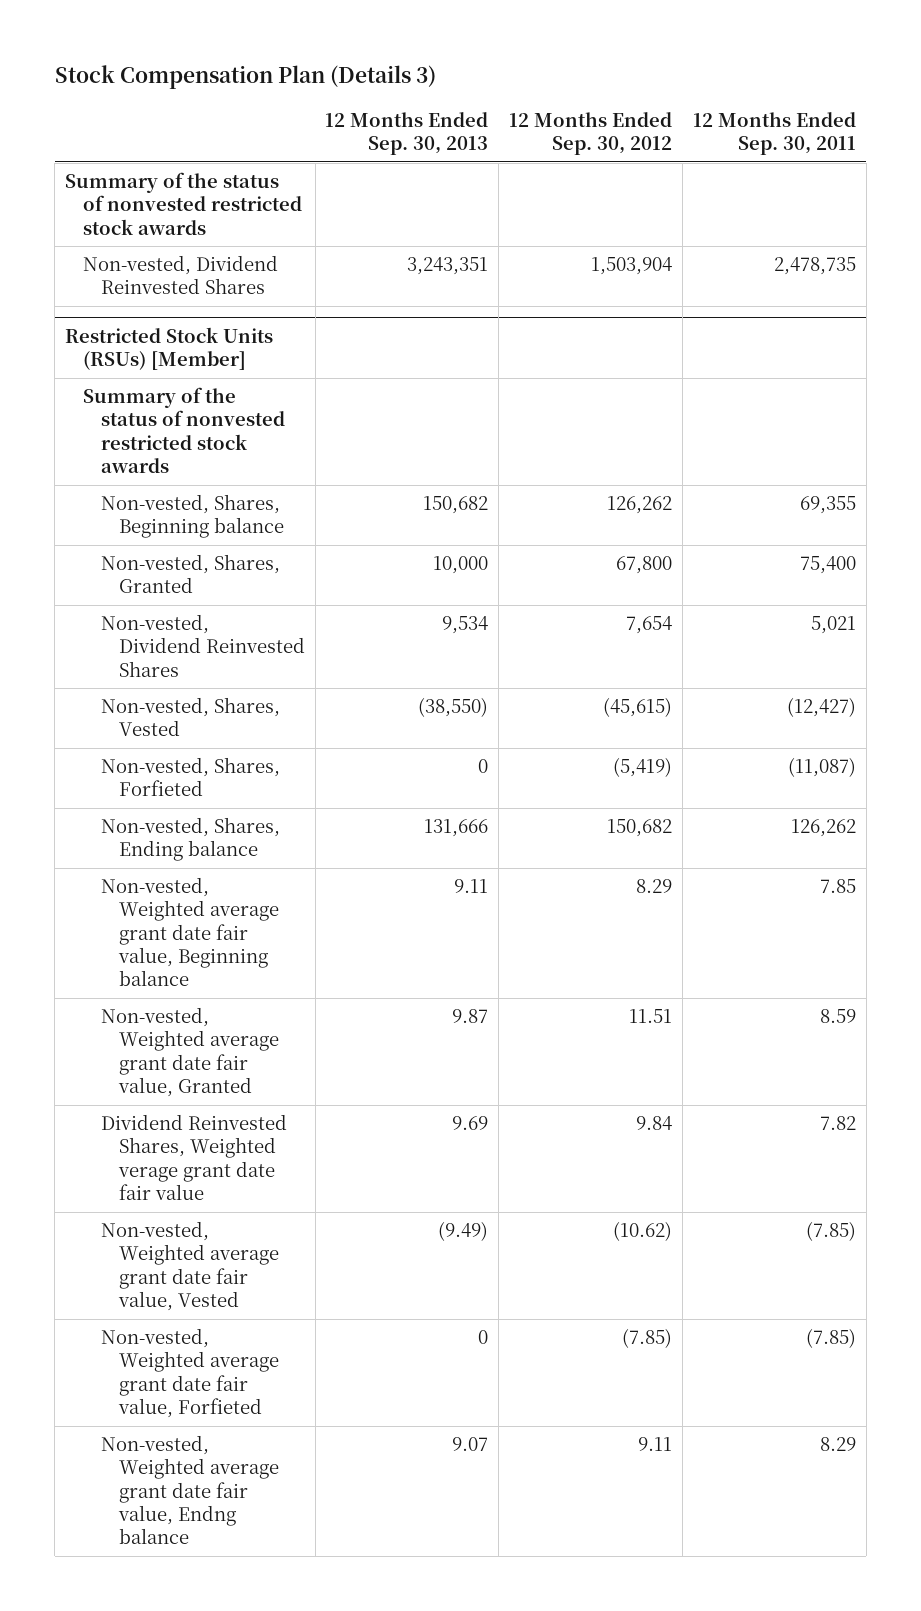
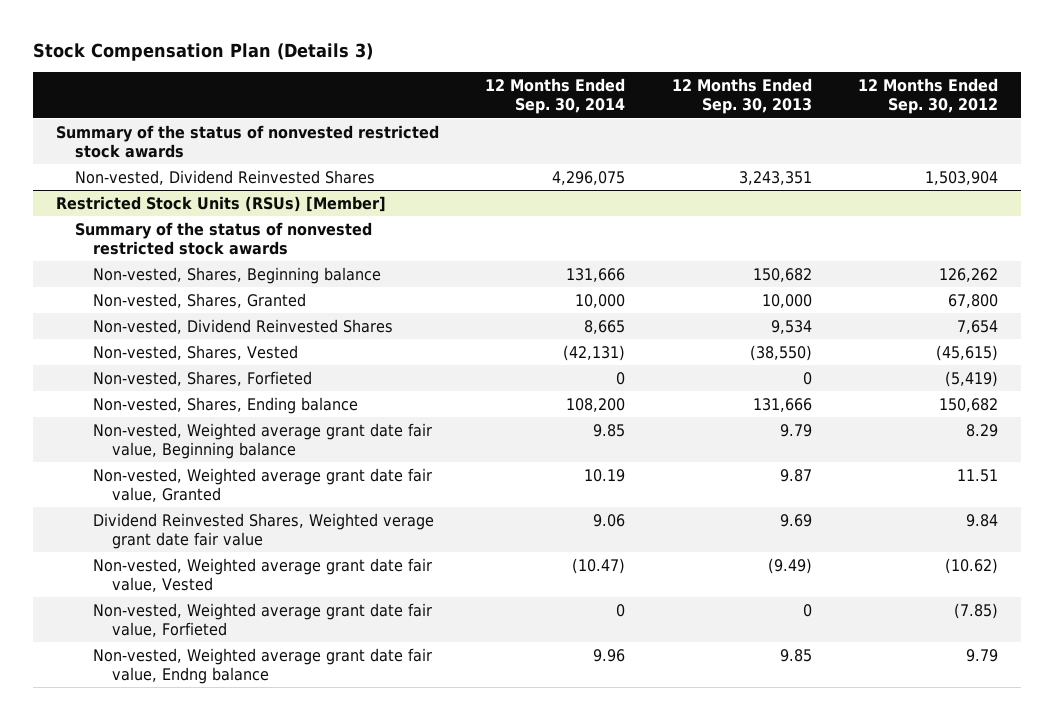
[692,111,856,156] 12 Months Ended Sep. 30, 2011 -> none
none -> [485,78,626,115] 12 Months Ended Sep. 30, 2014
[454,879,489,894] 9.11 -> [779,423,812,437] 9.79
[452,1437,489,1452] 9.07 -> [779,648,812,662] 9.85
[638,1437,673,1452] 9.11 -> [965,648,998,662] 9.79

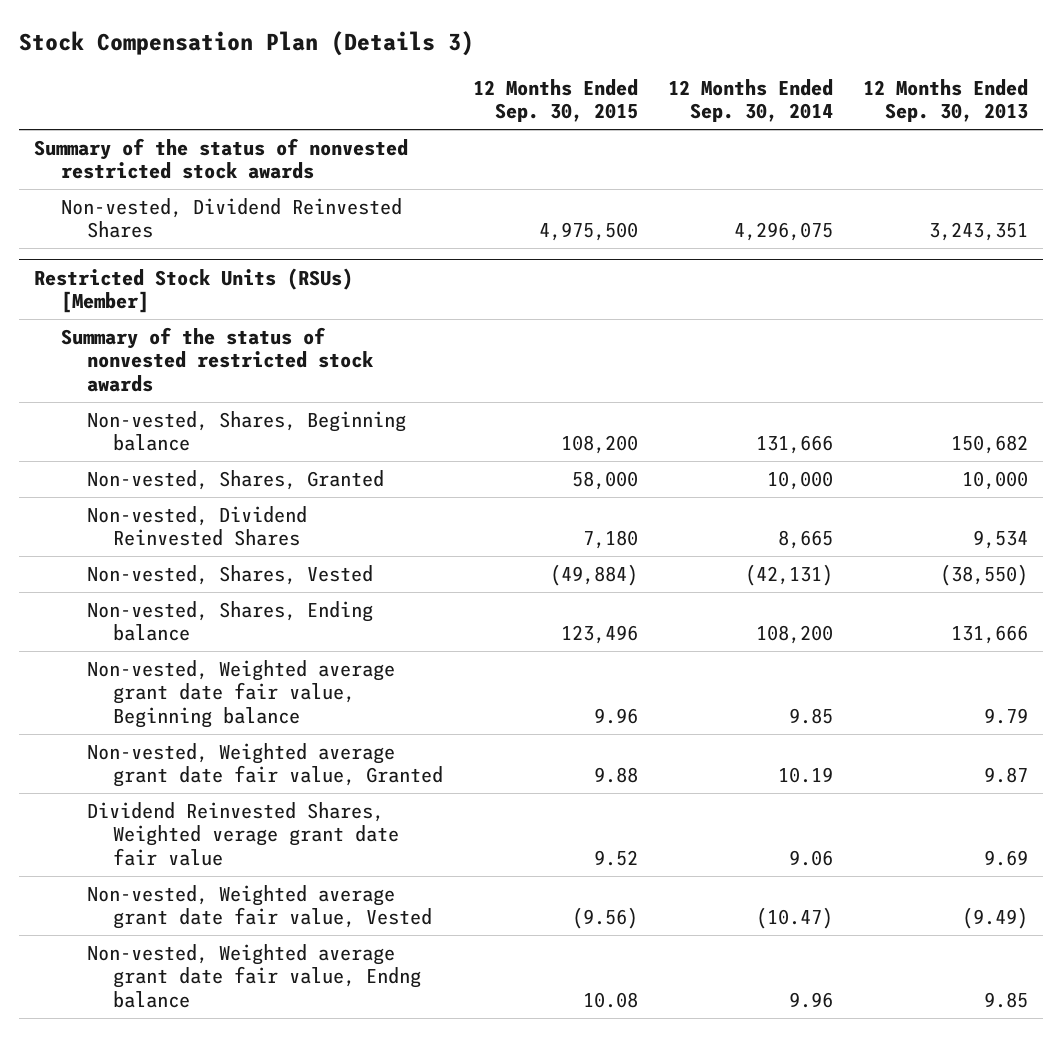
[857,78,998,115] 12 Months Ended Sep. 30, 2012 -> none
none -> [473,78,639,123] 12 Months Ended Sep. 30, 2015
[93,370,313,386] Non-vested, Shares, Forfieted -> none
[93,602,433,637] Non-vested, Weighted average grant date fair value, Forfieted -> none

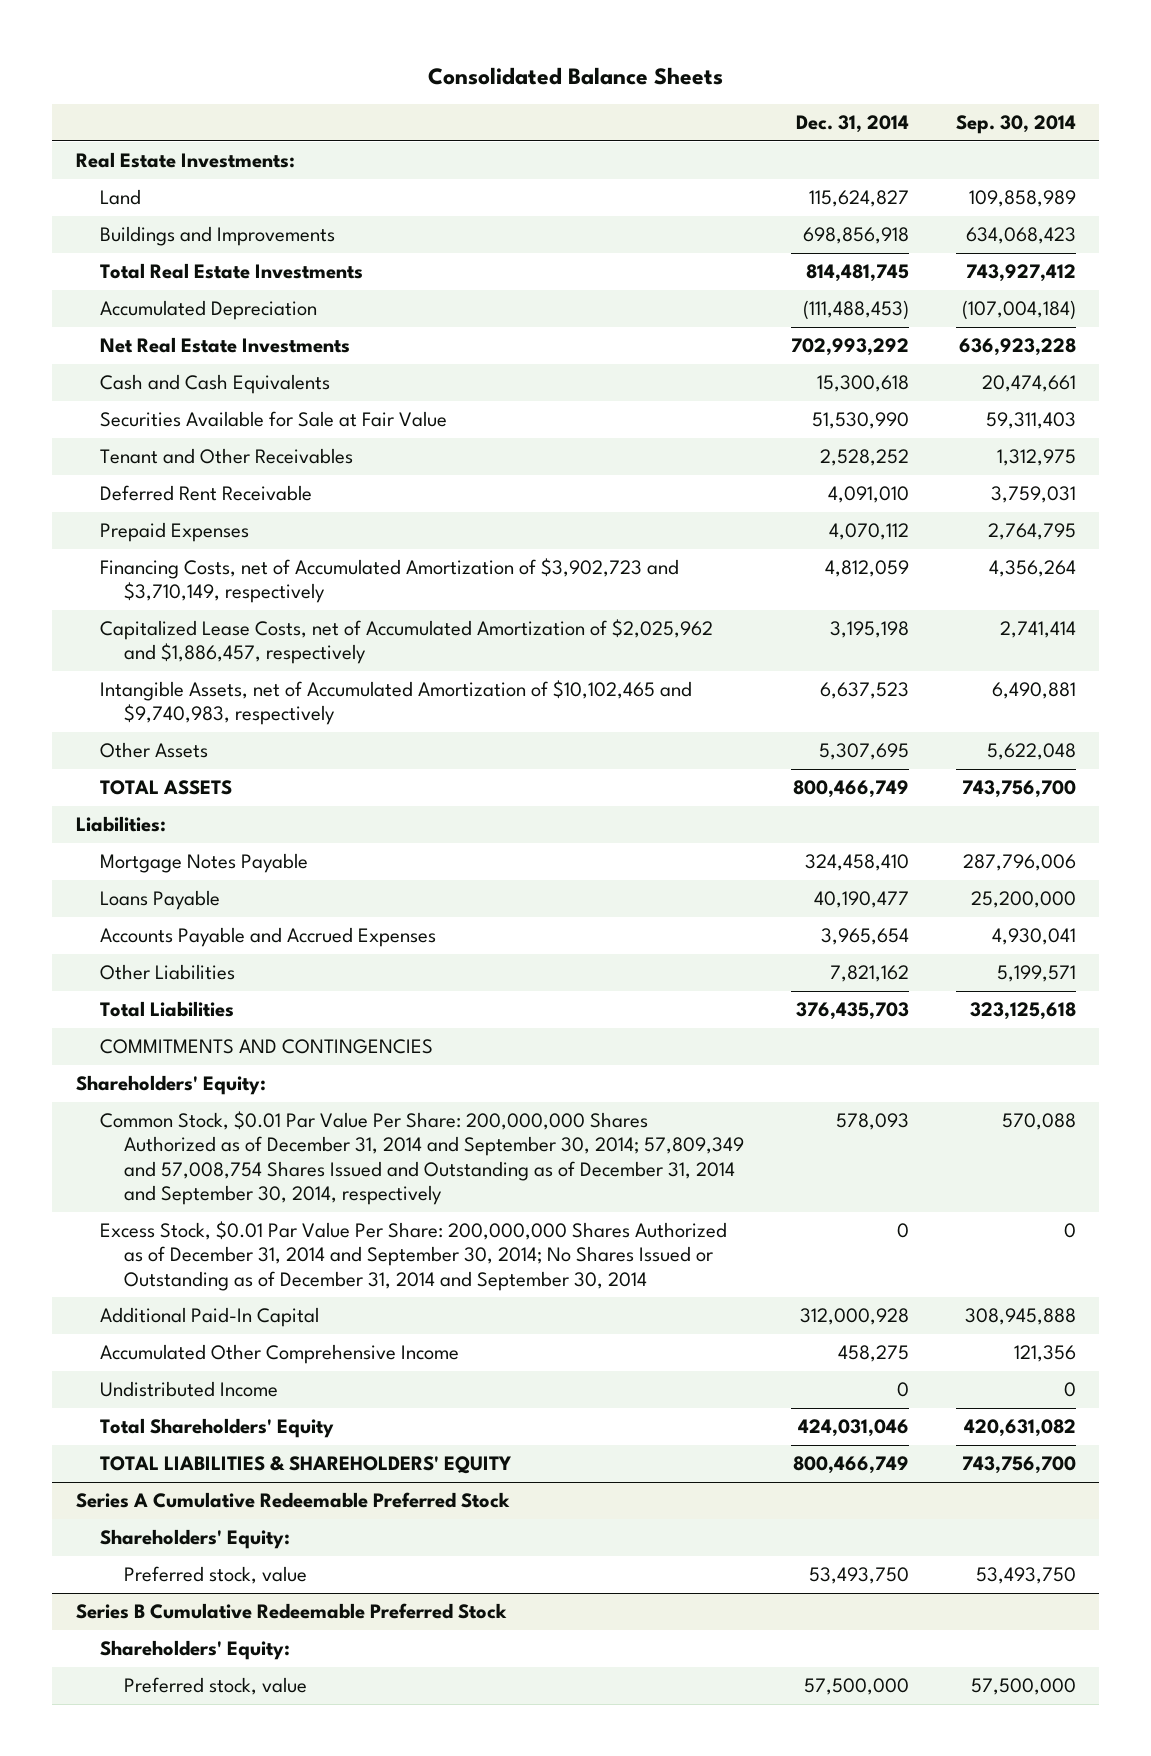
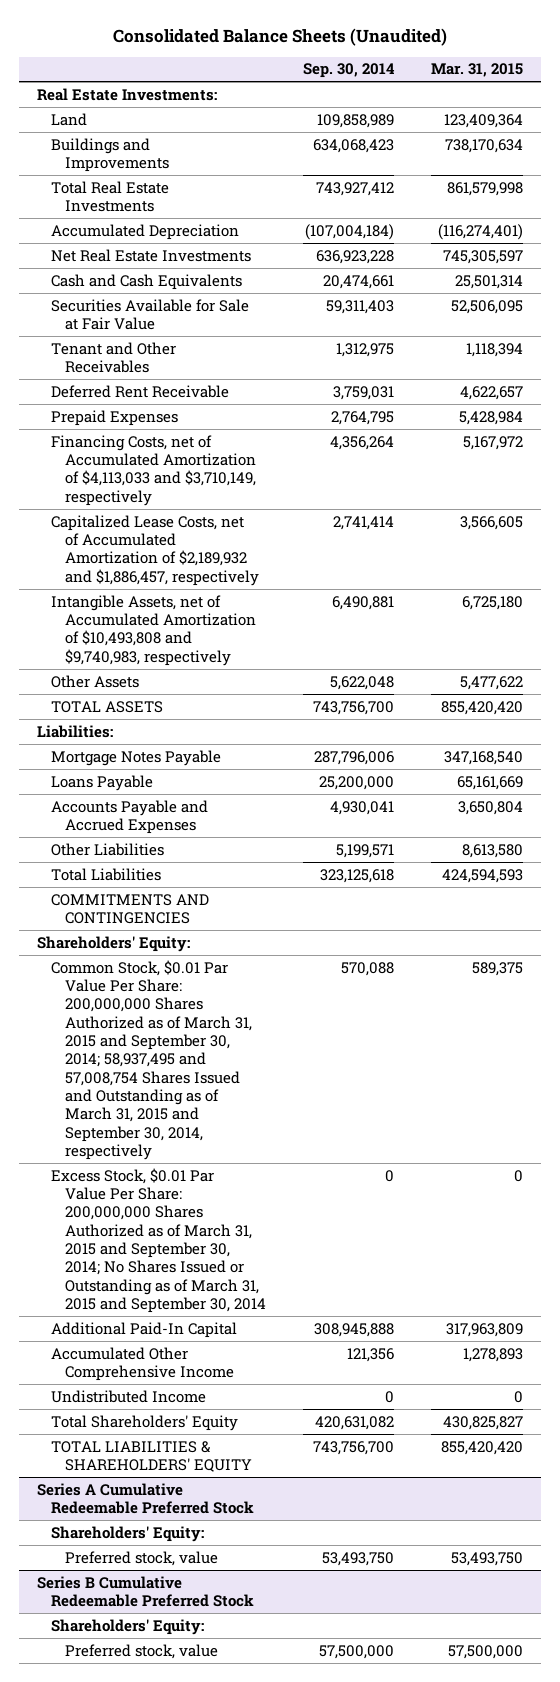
[427,66,723,85] Consolidated Balance Sheets -> [112,27,447,46] Consolidated Balance Sheets (Unaudited)
[796,115,910,134] Dec. 31, 2014 -> none
none -> [430,63,523,78] Mar. 31, 2015
[99,558,679,604] Financing Costs, net of Accumulated Amortization of $3,902,723 and $3,710,149, respectively -> [50,434,256,506] Financing Costs, net of Accumulated Amortization of $4,113,033 and $3,710,149, respectively
[99,619,713,665] Capitalized Lease Costs, net of Accumulated Amortization of $2,025,962 and $1,886,457, respectively -> [50,514,259,586] Capitalized Lease Costs, net of Accumulated Amortization of $2,189,932 and $1,886,457, respectively
[99,680,692,726] Intangible Assets, net of Accumulated Amortization of $10,102,465 and $9,740,983, respectively -> [50,594,256,666] Intangible Assets, net of Accumulated Amortization of $10,493,808 and $9,740,983, respectively
[99,1111,745,1206] Common Stock, $0.01 Par Value Per Share: 200,000,000 Shares Authorized as of December 31, 2014 and September 30, 2014; 57,809,349 and 57,008,754 Shares Issued and Outstanding as of December 31, 2014 and September 30, 2014, respectively -> [50,959,252,1160] Common Stock, $0.01 Par Value Per Share: 200,000,000 Shares Authorized as of March 31, 2015 and September 30, 2014; 58,937,495 and 57,008,754 Shares Issued and Outstanding as of March 31, 2015 and September 30, 2014, respectively
[99,1221,727,1291] Excess Stock, $0.01 Par Value Per Share: 200,000,000 Shares Authorized as of December 31, 2014 and September 30, 2014; No Shares Issued or Outstanding as of December 31, 2014 and September 30, 2014 -> [50,1167,266,1313] Excess Stock, $0.01 Par Value Per Share: 200,000,000 Shares Authorized as of March 31, 2015 and September 30, 2014; No Shares Issued or Outstanding as of March 31, 2015 and September 30, 2014

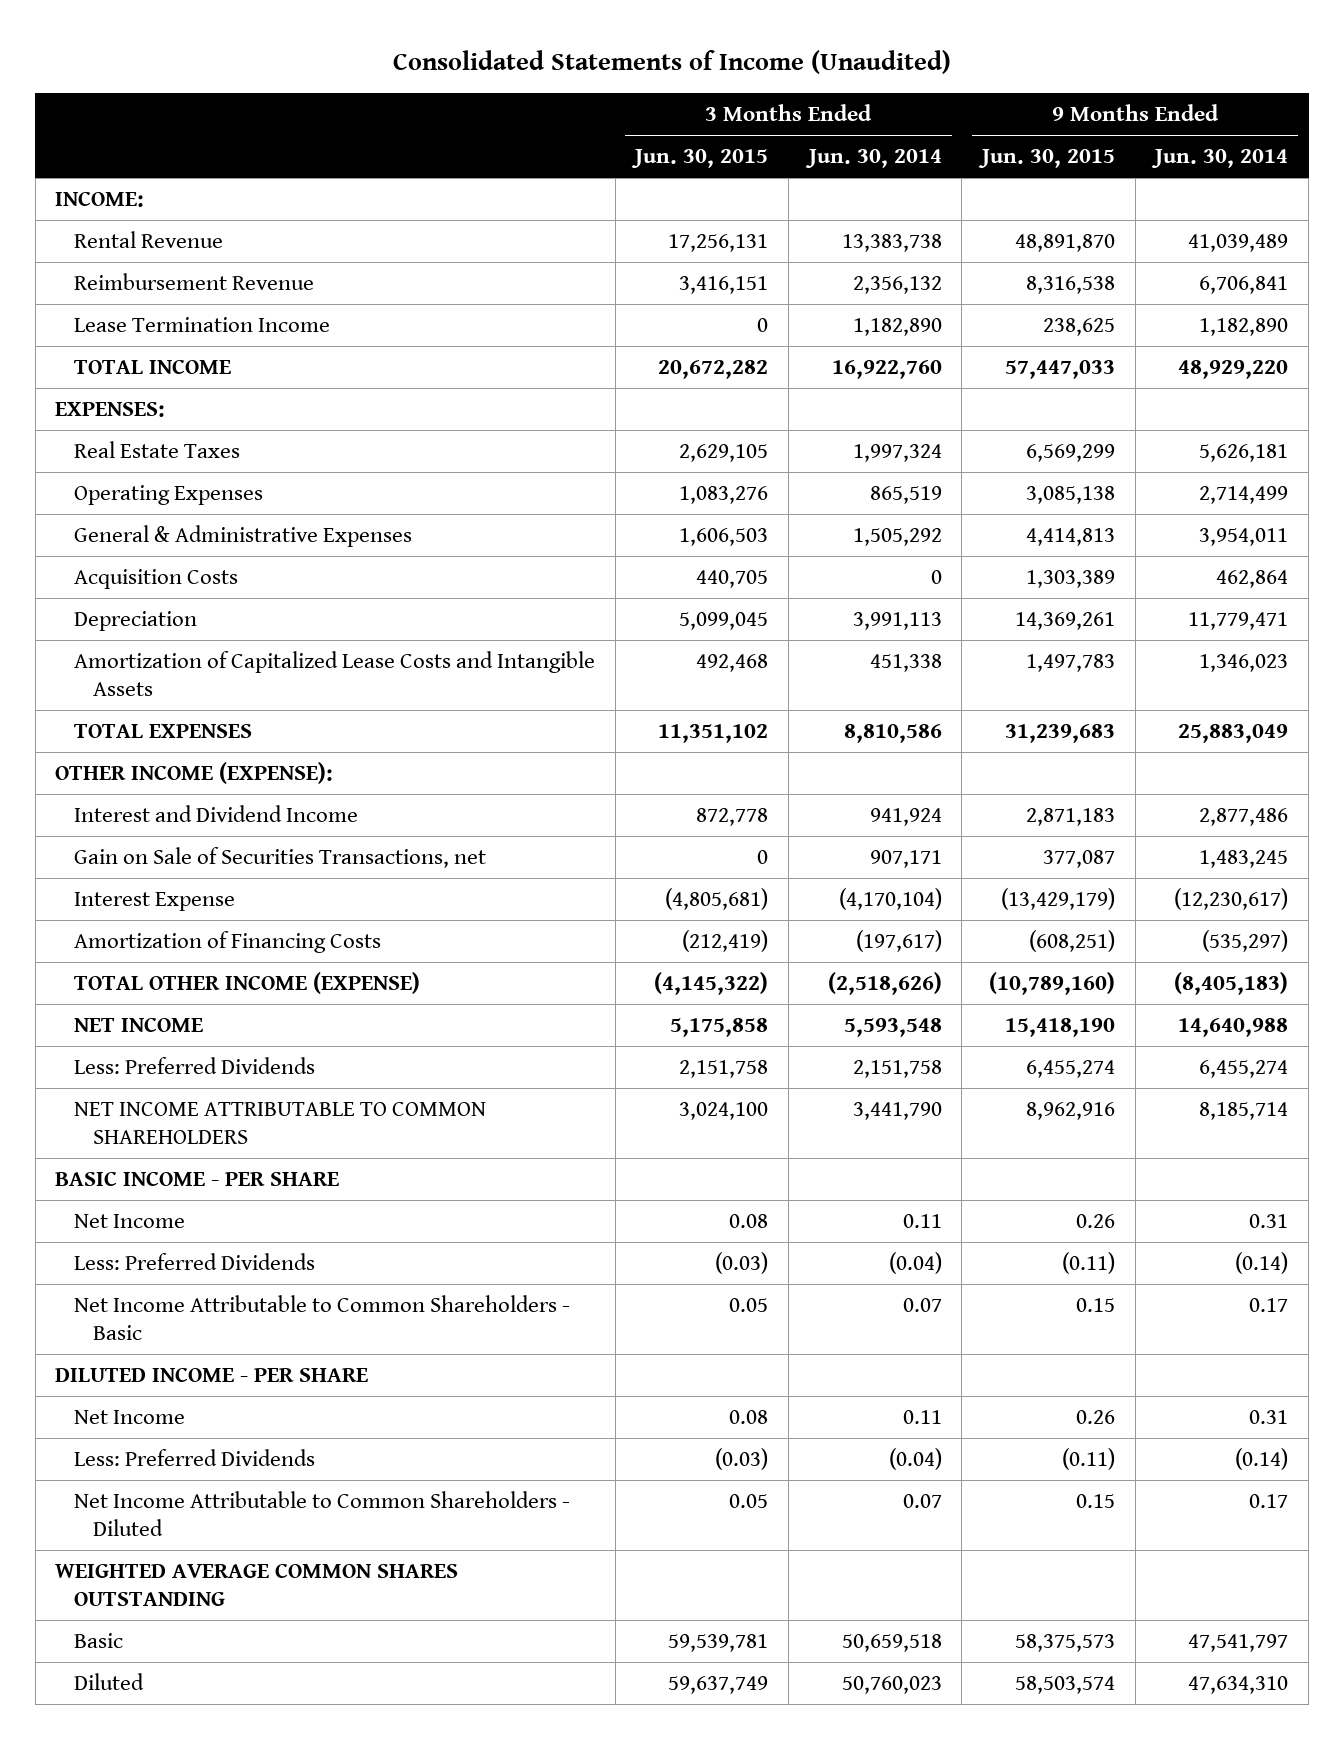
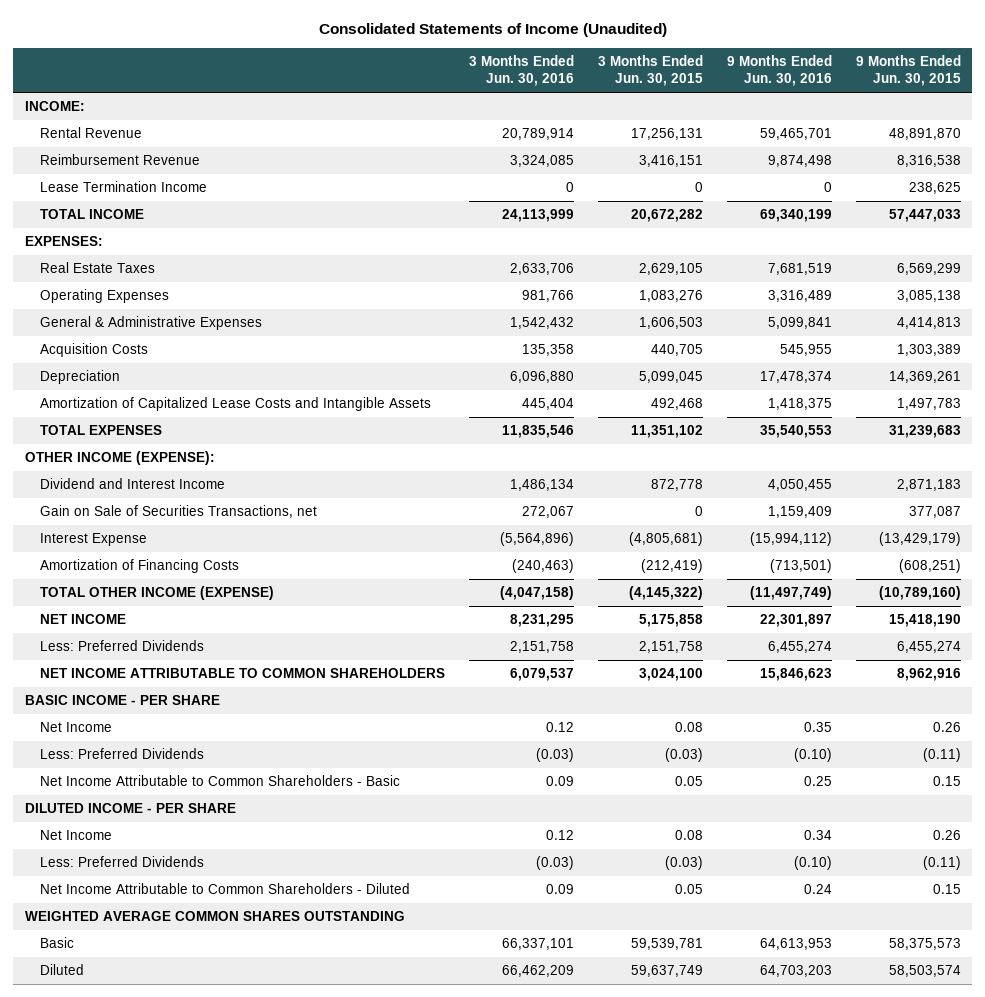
[804,149,942,169] Jun. 30, 2014 -> none
[1151,149,1289,169] Jun. 30, 2014 -> none
none -> [469,54,575,87] 3 Months Ended Jun. 30, 2016
none -> [726,54,832,87] 9 Months Ended Jun. 30, 2016
[73,805,358,823] Interest and Dividend Income -> [40,478,226,490] Dividend and Interest Income

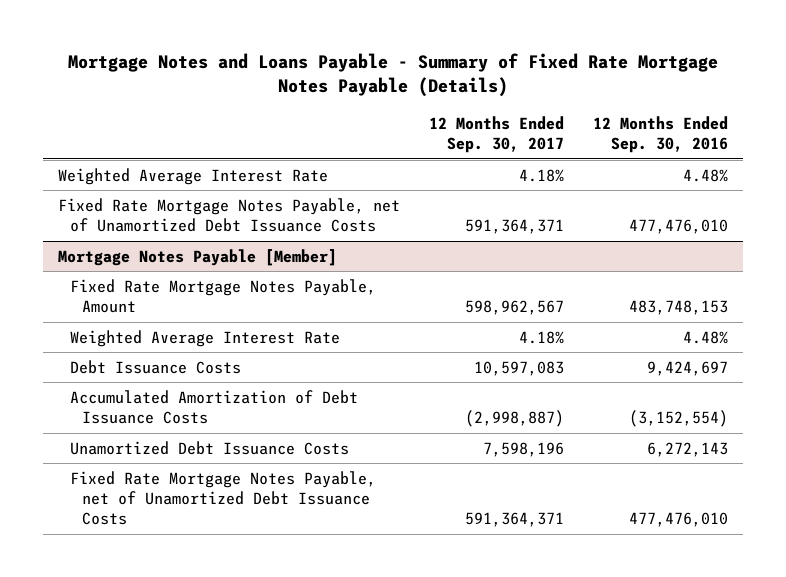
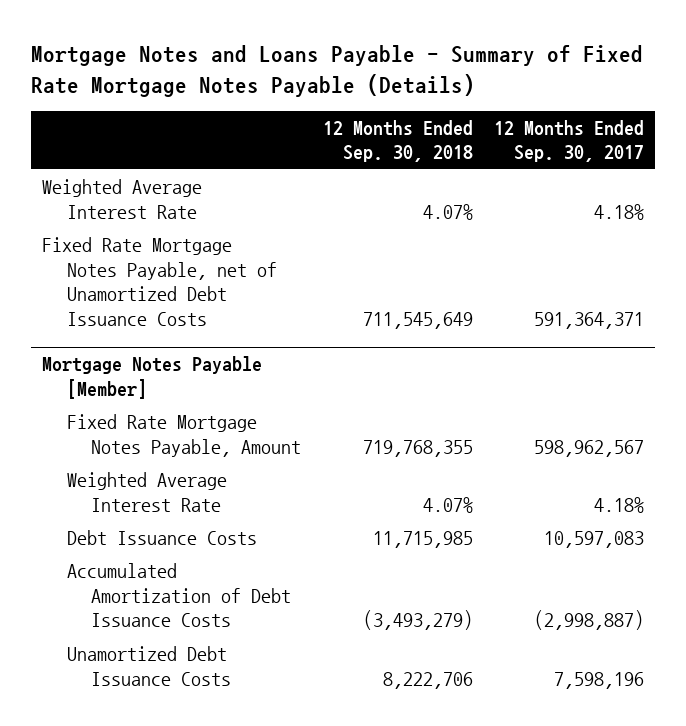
[592,115,728,154] 12 Months Ended Sep. 30, 2016 -> none
none -> [322,119,473,163] 12 Months Ended Sep. 30, 2018
[69,470,376,526] Fixed Rate Mortgage Notes Payable, net of Unamortized Debt Issuance Costs -> none

